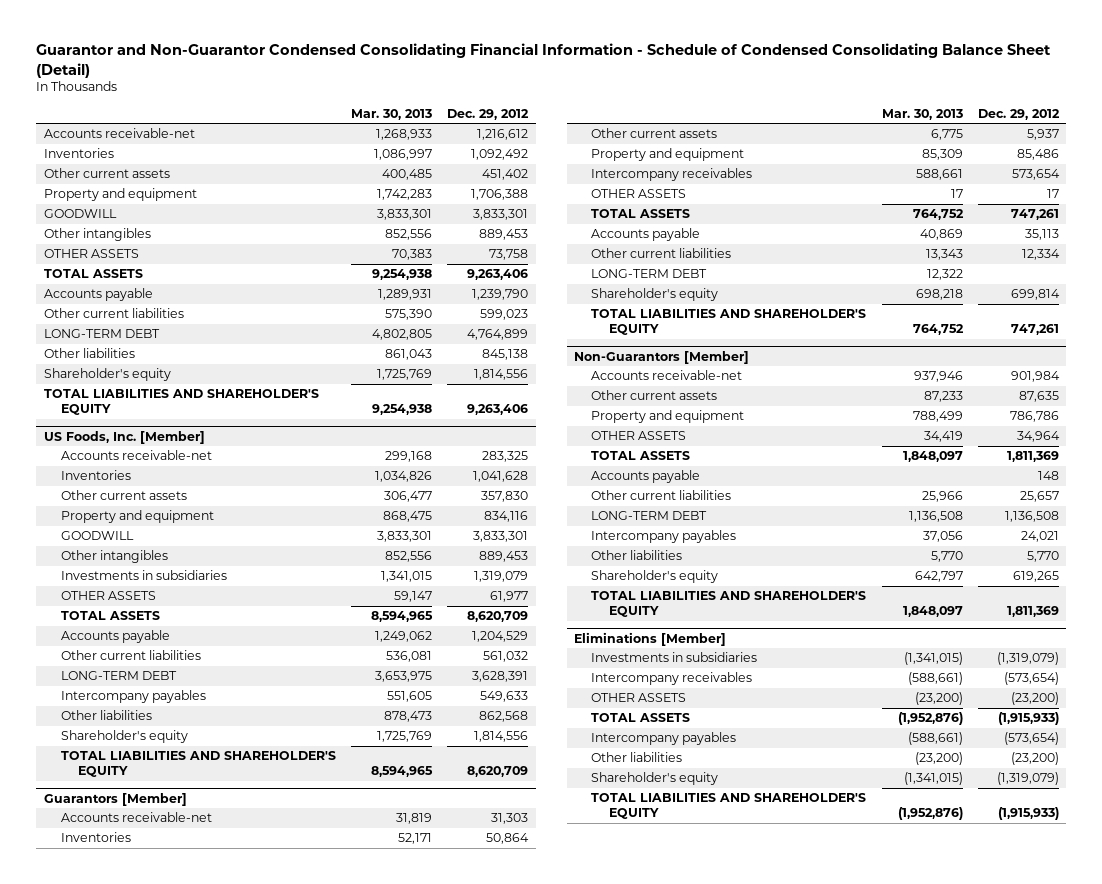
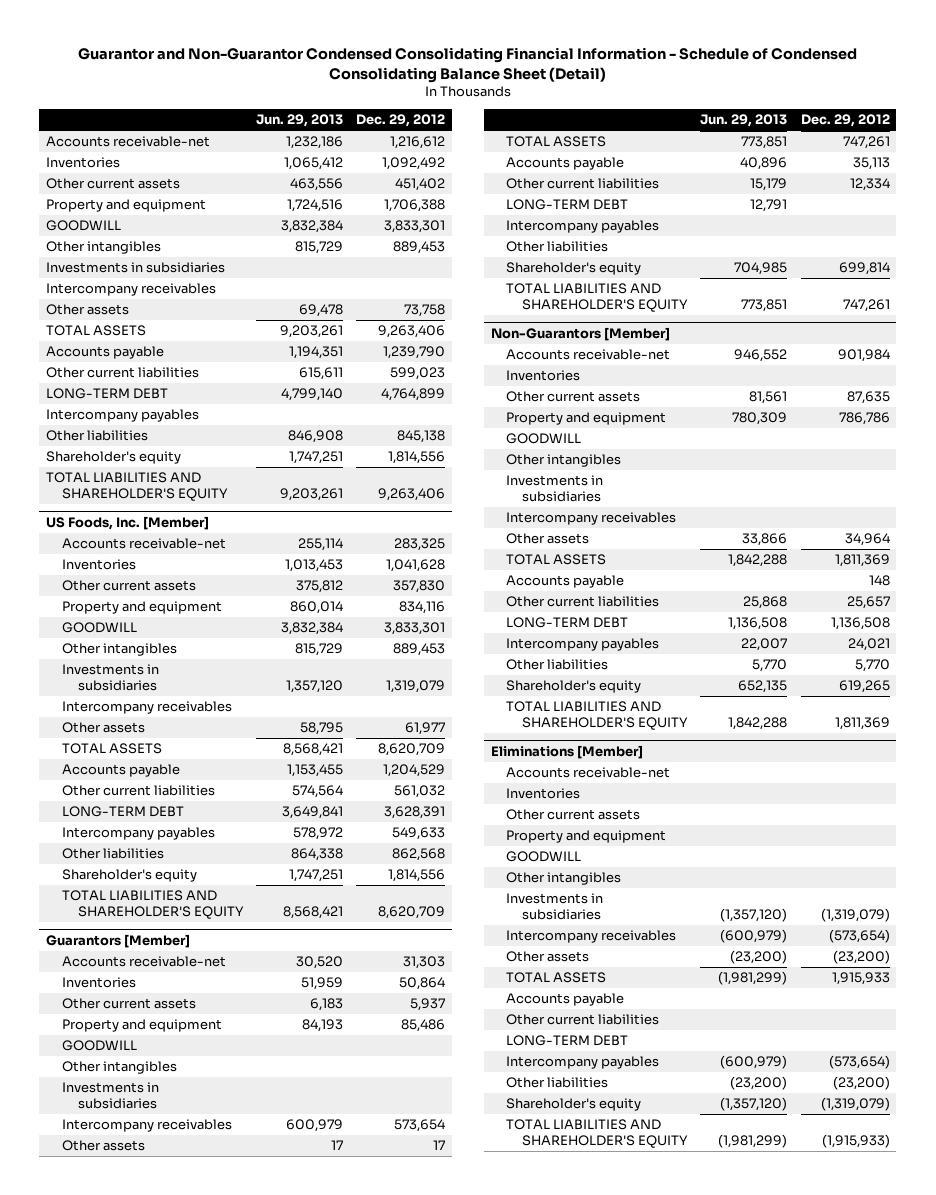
[350,108,432,120] Mar. 30, 2013 -> none
none -> [256,114,344,128] Jun. 29, 2013
none -> [46,262,226,274] Investments in subsidiaries
none -> [46,283,217,297] Intercompany receivables
[43,249,139,259] OTHER ASSETS -> [46,304,130,316] Other assets
none -> [46,409,200,423] Intercompany payables
none -> [61,701,232,715] Intercompany receivables
[60,591,156,601] OTHER ASSETS -> [61,722,145,734] Other assets
none -> [61,1040,137,1052] GOODWILL
none -> [61,1061,177,1075] Other intangibles
none -> [61,1082,159,1109] Investments in subsidiaries
[591,189,687,199] OTHER ASSETS -> [61,1140,145,1152] Other assets
none -> [506,220,660,234] Intercompany payables
none -> [506,241,609,253] Other liabilities
none -> [506,370,581,382] Inventories
none -> [506,433,582,445] GOODWILL
none -> [506,454,622,468] Other intangibles
none -> [506,475,604,502] Investments in subsidiaries
none -> [506,512,677,526] Intercompany receivables
[591,431,687,441] OTHER ASSETS -> [506,533,590,545] Other assets
none -> [506,767,671,779] Accounts receivable-net
none -> [506,788,581,800] Inventories
none -> [506,809,641,821] Other current assets
none -> [506,830,667,844] Property and equipment
none -> [506,851,582,863] GOODWILL
none -> [506,872,622,886] Other intangibles
[591,693,687,703] OTHER ASSETS -> [506,951,590,963] Other assets
[997,712,1059,726] (1,915,933) -> [831,972,890,986] 1,915,933
none -> [506,993,625,1007] Accounts payable
none -> [506,1014,660,1026] Other current liabilities
none -> [506,1035,629,1047] LONG-TERM DEBT

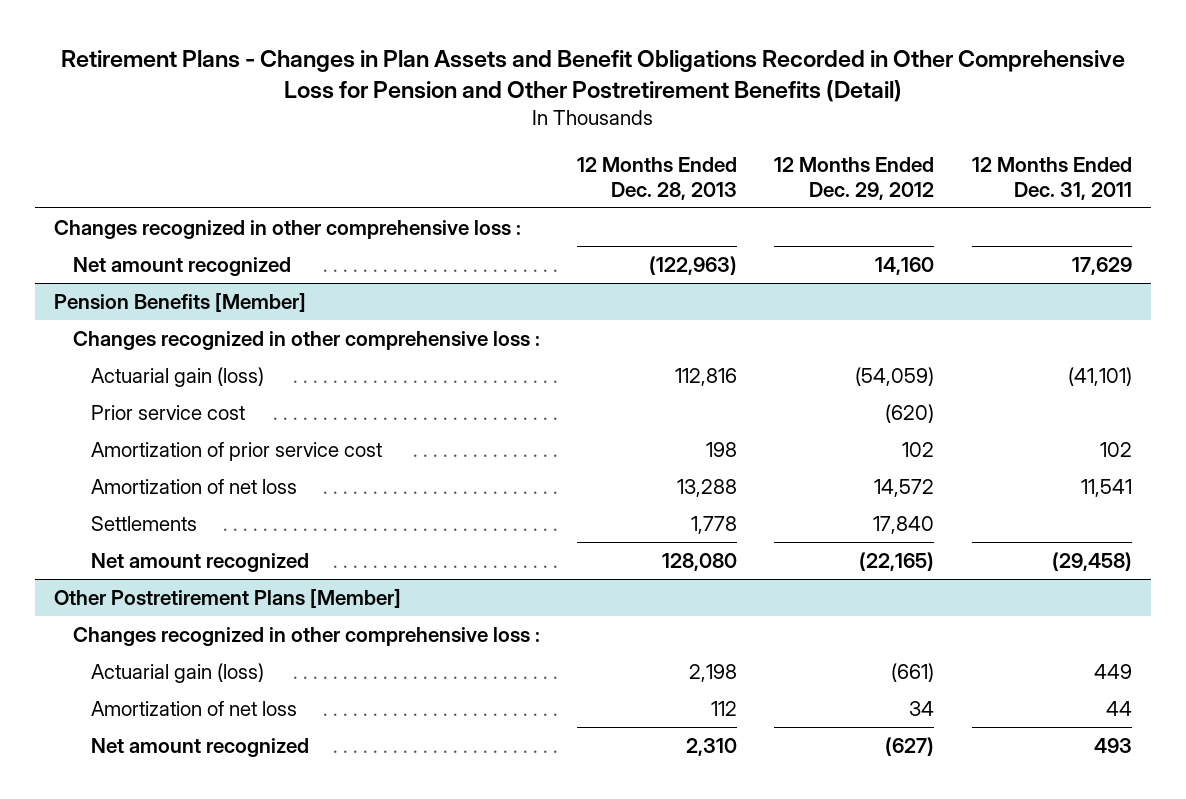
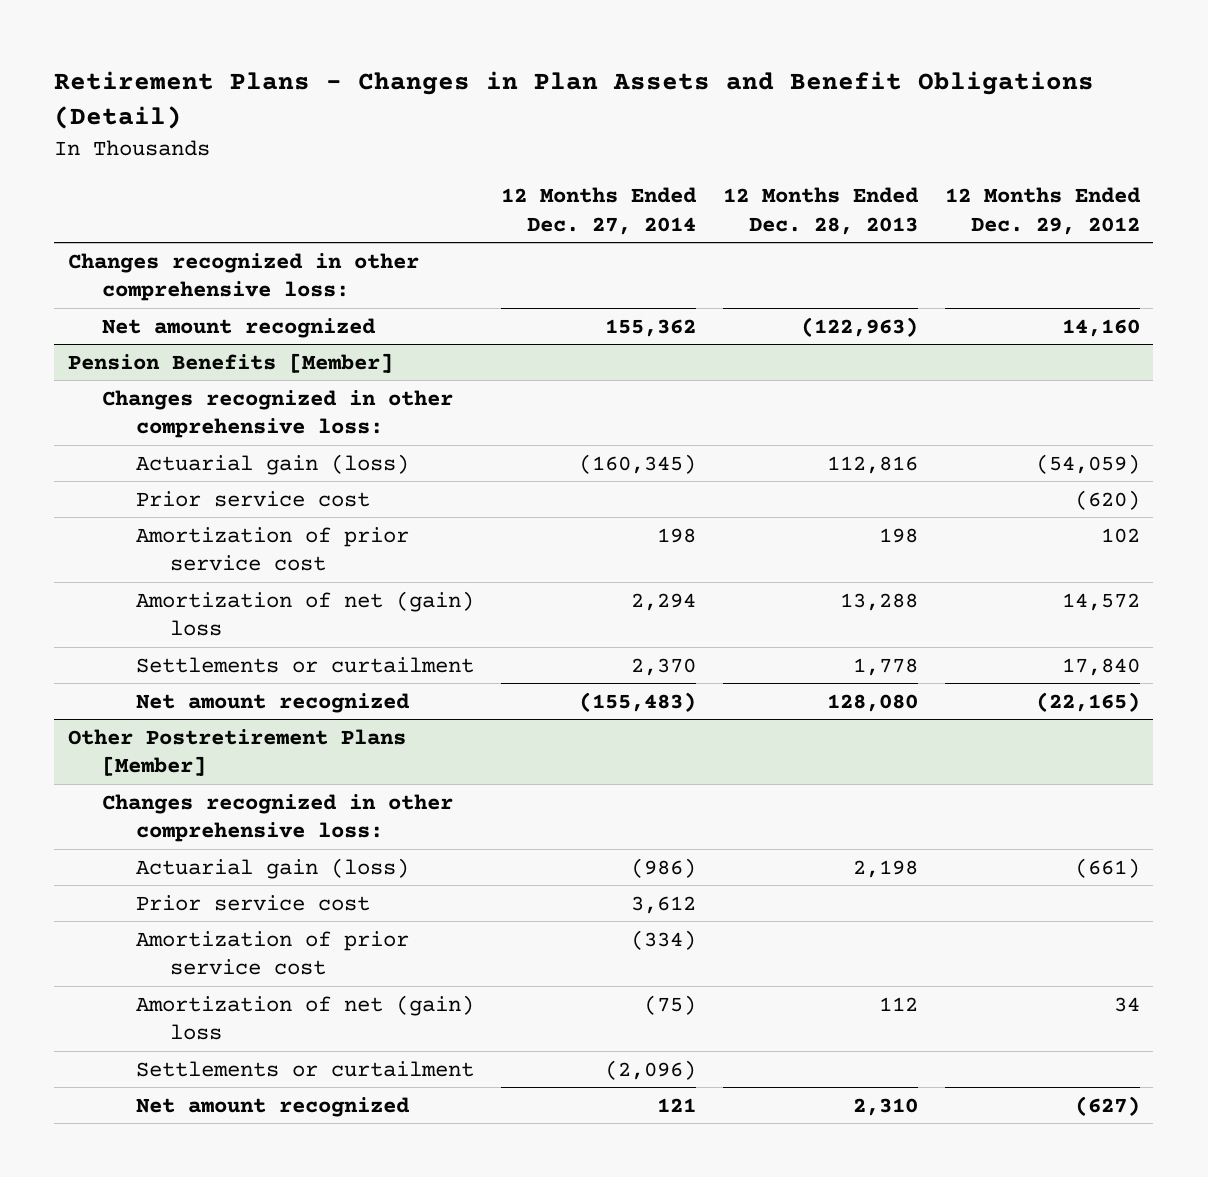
[60,49,1125,103] Retirement Plans - Changes in Plan Assets and Benefit Obligations Recorded in Other Comprehensive Loss for Pension and Other Postretirement Benefits (Detail) -> [54,71,1095,130] Retirement Plans - Changes in Plan Assets and Benefit Obligations (Detail)
[971,156,1132,200] 12 Months Ended Dec. 31, 2011 -> none
none -> [500,187,697,235] 12 Months Ended Dec. 27, 2014
[53,219,521,239] Changes recognized in other comprehensive loss : -> [67,252,419,302] Changes recognized in other comprehensive loss:
[72,330,540,350] Changes recognized in other comprehensive loss : -> [101,389,453,439] Changes recognized in other comprehensive loss:
[91,478,298,494] Amortization of net loss -> [135,590,474,637] Amortization of net (gain) loss
[91,515,198,531] Settlements -> [135,656,474,673] Settlements or curtailment
[72,626,540,646] Changes recognized in other comprehensive loss : -> [101,793,453,843] Changes recognized in other comprehensive loss:
none -> [135,894,370,911] Prior service cost
none -> [135,930,409,976] Amortization of prior service cost
[91,700,298,716] Amortization of net loss -> [135,994,474,1041] Amortization of net (gain) loss
none -> [135,1060,474,1077] Settlements or curtailment

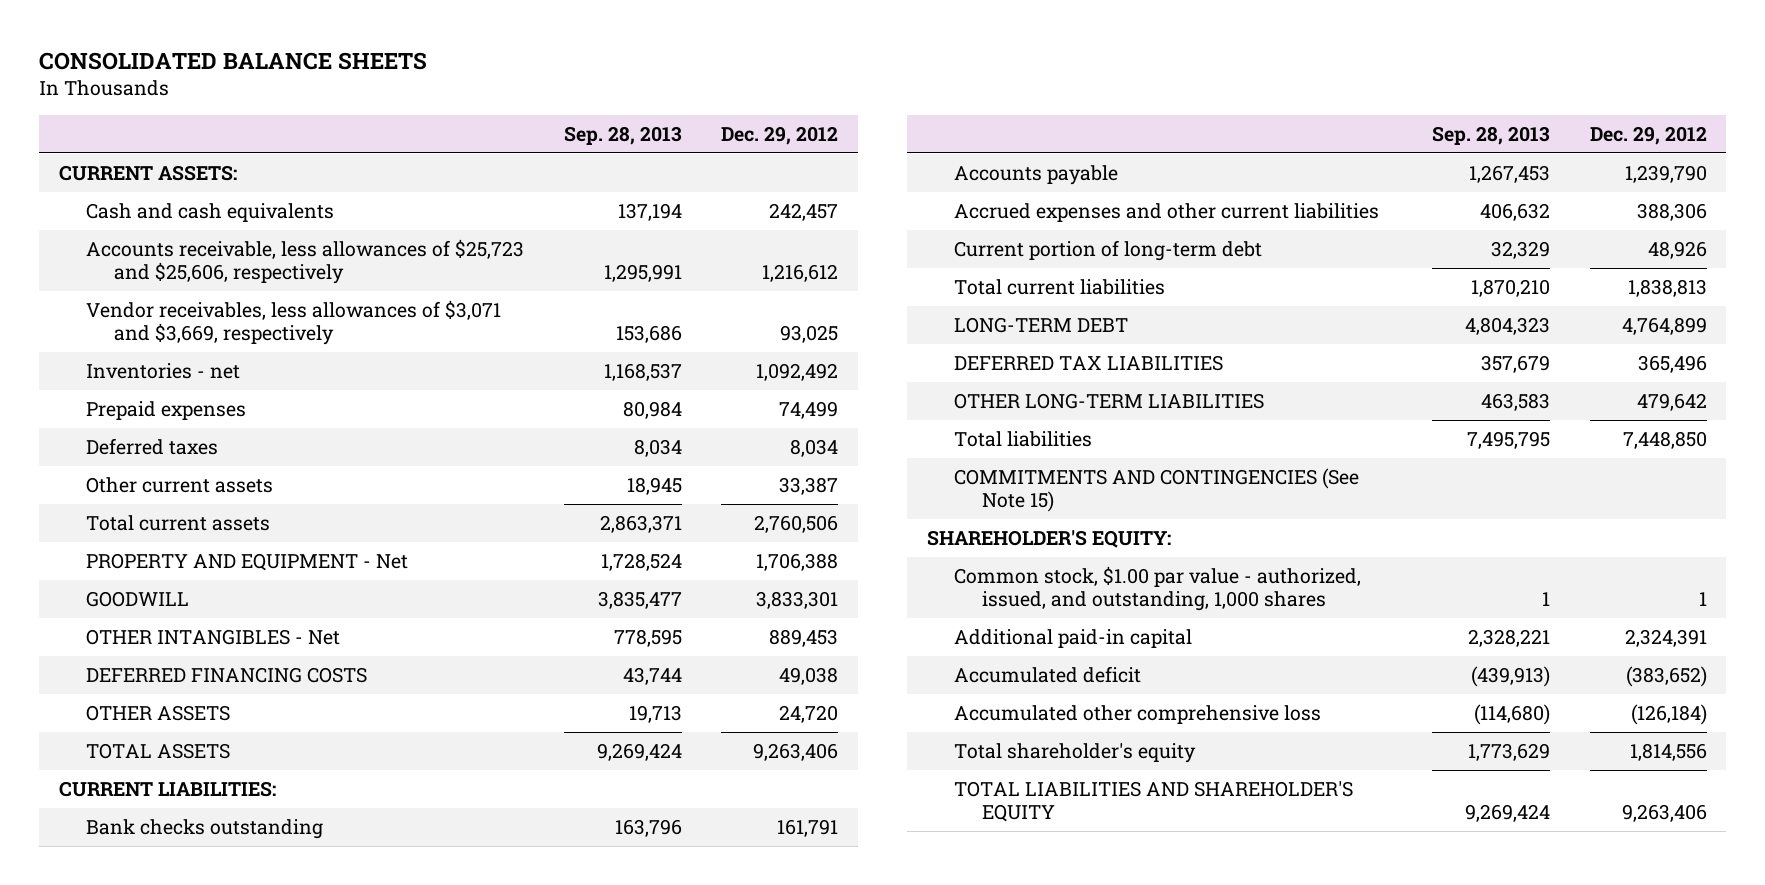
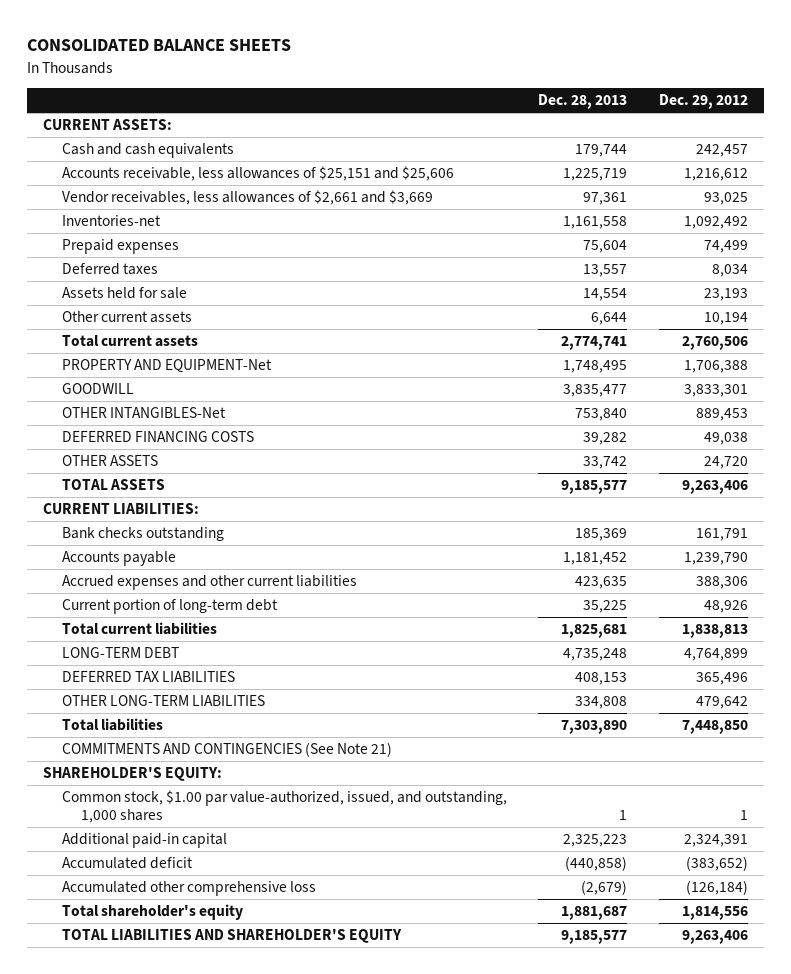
[563,125,682,145] Sep. 28, 2013 -> none
none -> [538,94,628,110] Dec. 28, 2013
[86,238,525,285] Accounts receivable, less allowances of $25,723 and $25,606, respectively -> [61,166,454,182] Accounts receivable, less allowances of $25,151 and $25,606
[86,299,502,346] Vendor receivables, less allowances of $3,071 and $3,669, respectively -> [61,190,433,206] Vendor receivables, less allowances of $2,661 and $3,669
[86,362,241,379] Inventories - net -> [61,215,161,227] Inventories-net
none -> [61,287,187,300] Assets held for sale
[779,476,839,495] 33,387 -> [703,312,748,326] 10,194
[86,552,409,571] PROPERTY AND EQUIPMENT - Net -> [61,359,272,374] PROPERTY AND EQUIPMENT-Net
[86,628,341,645] OTHER INTANGIBLES - Net -> [61,407,226,419] OTHER INTANGIBLES-Net
[954,467,1360,513] COMMITMENTS AND CONTINGENCIES (See Note 15) -> [61,742,392,758] COMMITMENTS AND CONTINGENCIES (See Note 21)
[954,565,1362,612] Common stock, $1.00 par value - authorized, issued, and outstanding, 1,000 shares -> [61,790,507,824] Common stock, $1.00 par value-authorized, issued, and outstanding, 1,000 shares

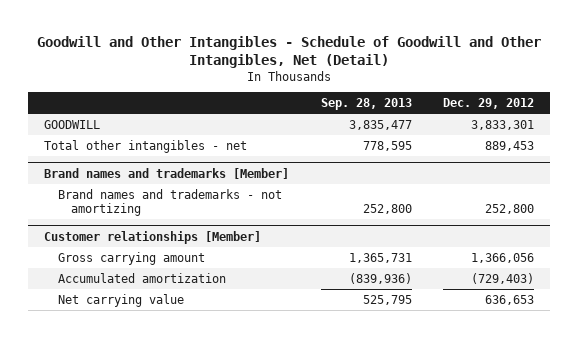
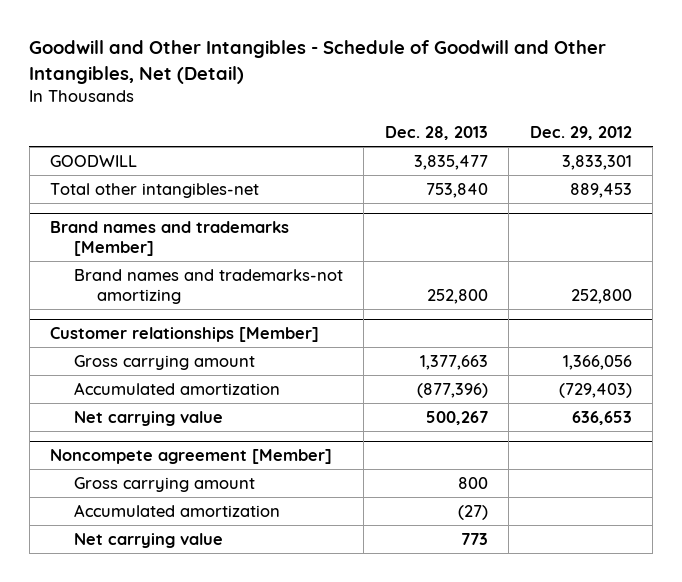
[320,98,412,111] Sep. 28, 2013 -> none
none -> [384,125,488,140] Dec. 28, 2013
[44,139,248,153] Total other intangibles - net -> [50,182,260,198] Total other intangibles-net
[57,188,282,216] Brand names and trademarks - not amortizing -> [73,268,343,304] Brand names and trademarks-not amortizing
none -> [50,448,333,464] Noncompete agreement [Member]
none -> [73,476,255,492] Gross carrying amount
none -> [73,503,280,517] Accumulated amortization
none -> [73,532,223,548] Net carrying value

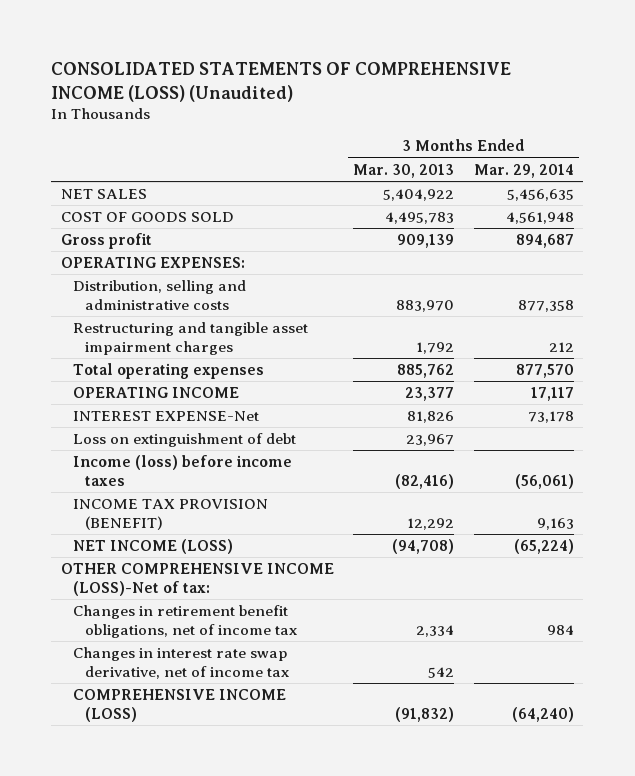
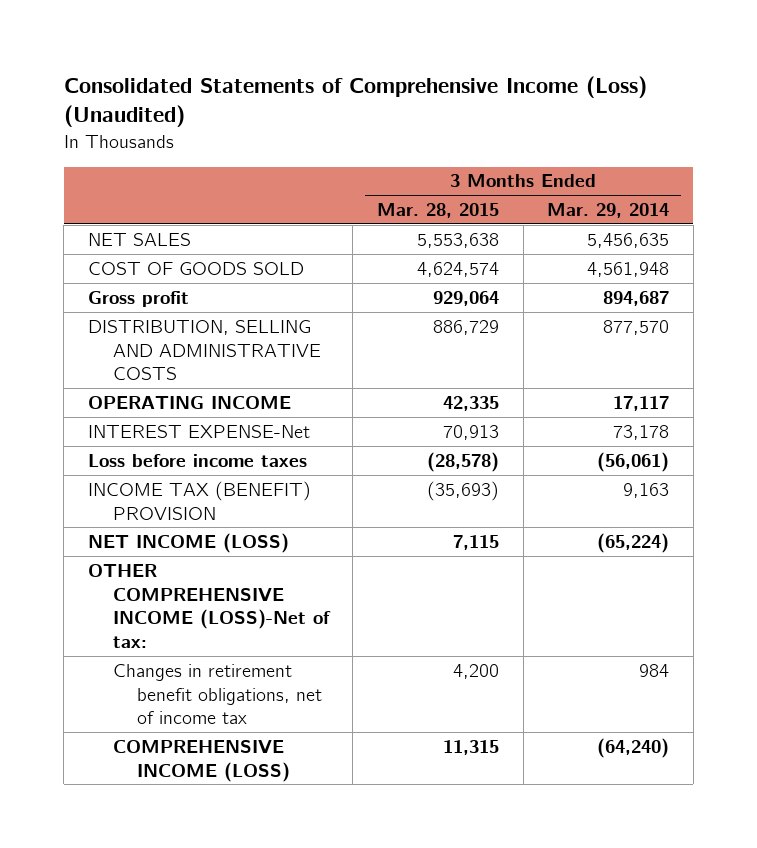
[51,61,512,102] CONSOLIDATED STATEMENTS OF COMPREHENSIVE INCOME (LOSS) (Unaudited) -> [63,76,647,128] Consolidated Statements of Comprehensive Income (Loss) (Unaudited)
[353,163,455,178] Mar. 30, 2013 -> none
none -> [376,203,499,219] Mar. 28, 2015
[60,256,245,268] OPERATING EXPENSES: -> none
[72,321,308,356] Restructuring and tangible asset impairment charges -> none
[72,362,264,379] Total operating expenses -> none
[72,279,246,311] Distribution, selling and administrative costs -> [88,319,321,381] DISTRIBUTION, SELLING AND ADMINISTRATIVE COSTS
[517,300,574,313] 877,358 -> [603,319,670,335] 877,570
[72,432,296,447] Loss on extinguishment of debt -> none
[72,454,292,487] Income (loss) before income taxes -> [88,453,308,467] Loss before income taxes
[72,498,268,531] INCOME TAX PROVISION (BENEFIT) -> [88,480,312,520] INCOME TAX (BENEFIT) PROVISION
[72,646,289,680] Changes in interest rate swap derivative, net of income tax -> none

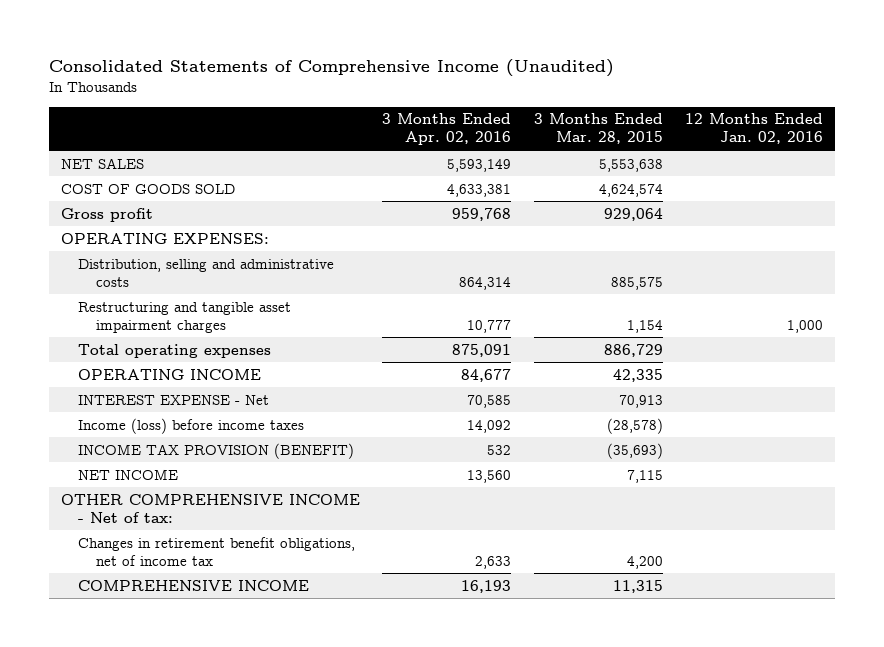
[63,76,647,128] Consolidated Statements of Comprehensive Income (Loss) (Unaudited) -> [49,59,615,78] Consolidated Statements of Comprehensive Income (Unaudited)
[547,203,670,219] Mar. 29, 2014 -> none
none -> [382,113,512,146] 3 Months Ended Apr. 02, 2016
none -> [685,113,824,145] 12 Months Ended Jan. 02, 2016
none -> [60,232,269,244] OPERATING EXPENSES:
[88,319,321,381] DISTRIBUTION, SELLING AND ADMINISTRATIVE COSTS -> [78,258,335,287] Distribution, selling and administrative costs
[432,319,499,335] 886,729 -> [610,276,663,290] 885,575
none -> [78,301,292,333] Restructuring and tangible asset impairment charges
none -> [78,343,272,358] Total operating expenses
[88,424,311,438] INTEREST EXPENSE-Net -> [78,394,270,405] INTEREST EXPENSE - Net
[88,453,308,467] Loss before income taxes -> [78,417,305,434] Income (loss) before income taxes
[88,480,312,520] INCOME TAX (BENEFIT) PROVISION -> [78,442,355,459] INCOME TAX PROVISION (BENEFIT)
[88,532,290,553] NET INCOME (LOSS) -> [78,468,179,480] NET INCOME
[88,563,331,648] OTHER COMPREHENSIVE INCOME (LOSS)-Net of tax: -> [60,493,360,523] OTHER COMPREHENSIVE INCOME - Net of tax:
[112,739,291,782] COMPREHENSIVE INCOME (LOSS) -> [78,579,310,591] COMPREHENSIVE INCOME

